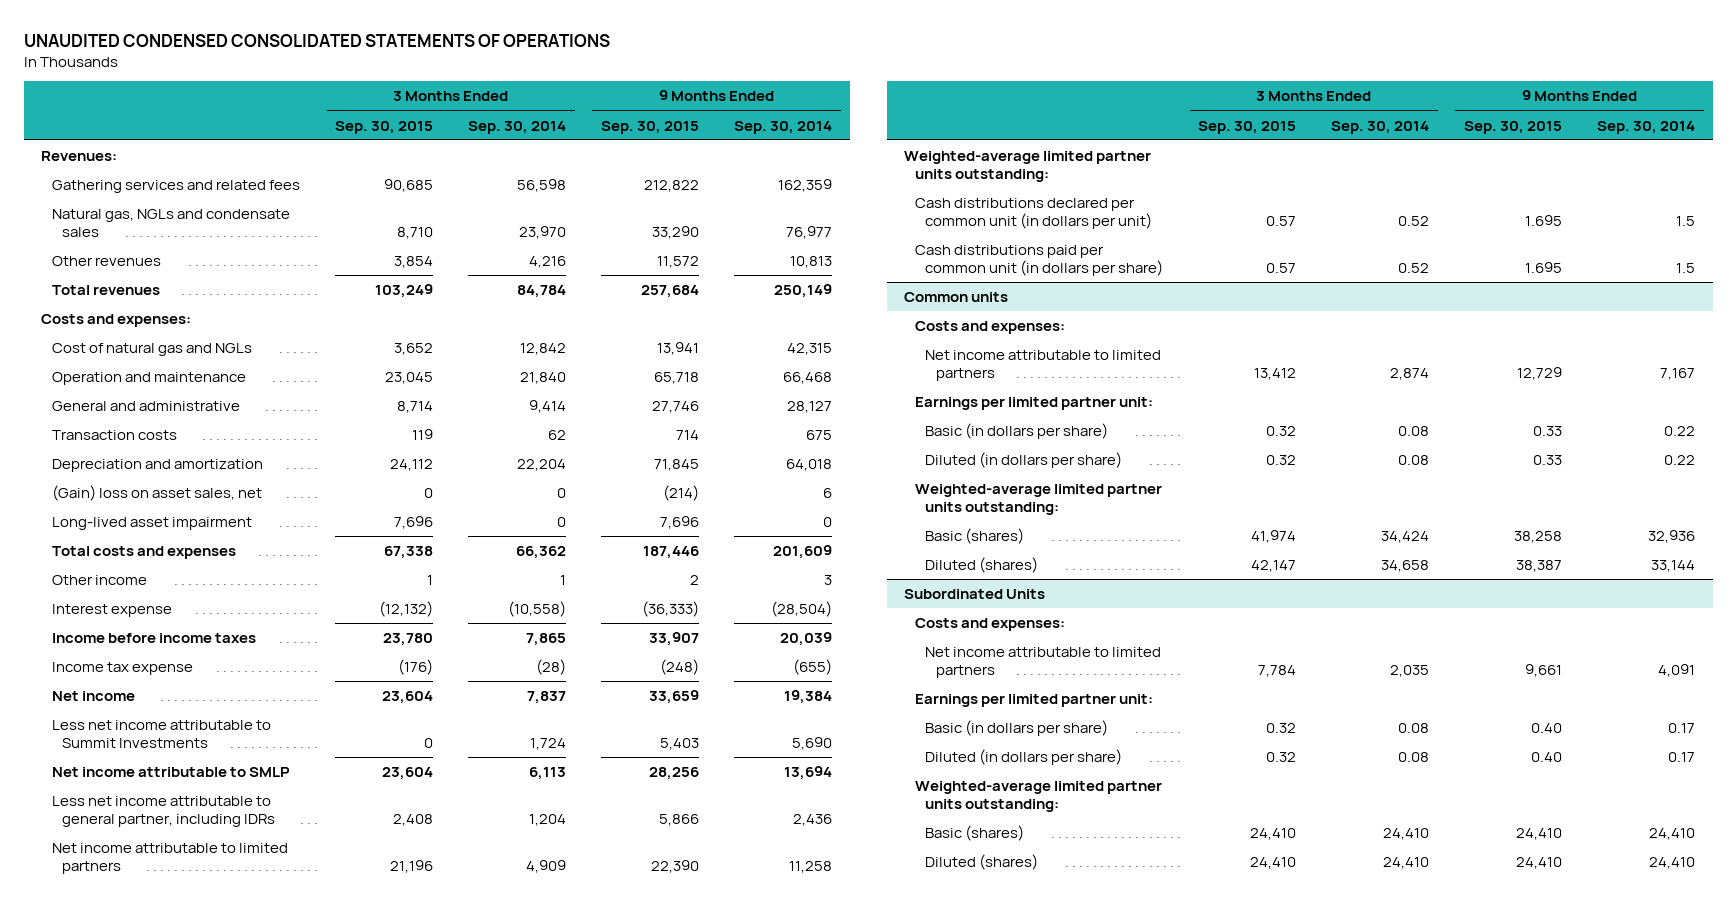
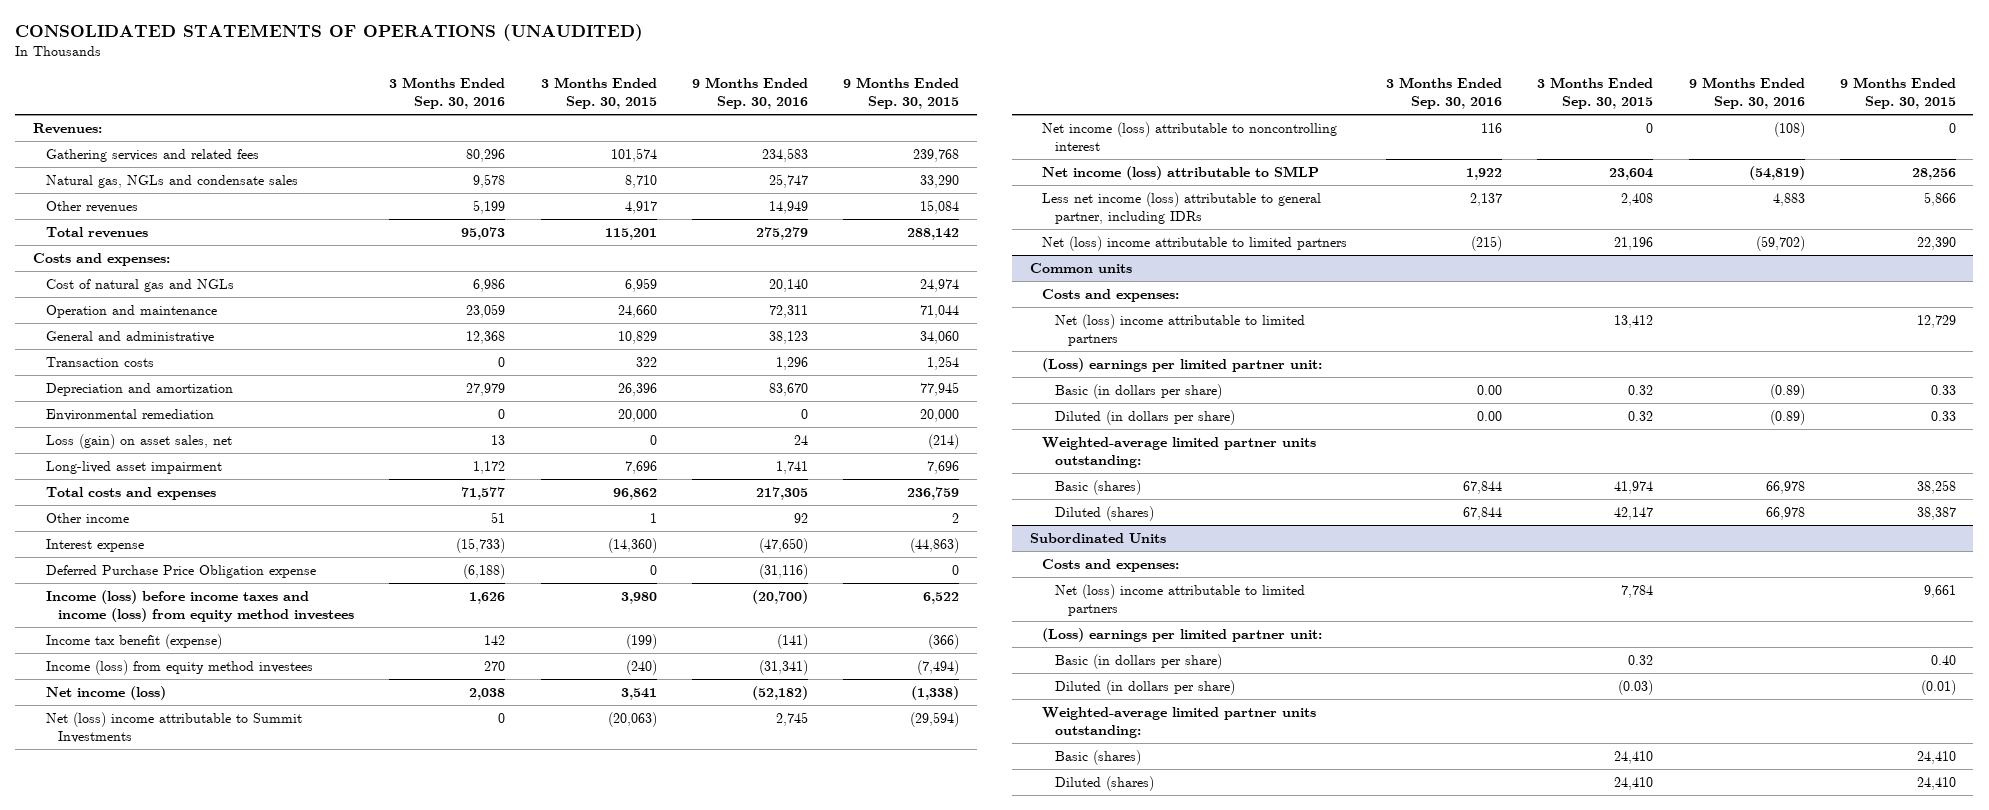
[23,33,610,47] UNAUDITED CONDENSED CONSOLIDATED STATEMENTS OF OPERATIONS -> [15,24,644,42] CONSOLIDATED STATEMENTS OF OPERATIONS (UNAUDITED)
[468,120,567,134] Sep. 30, 2014 -> none
[734,120,833,134] Sep. 30, 2014 -> none
none -> [389,77,506,110] 3 Months Ended Sep. 30, 2016
none -> [691,77,808,110] 9 Months Ended Sep. 30, 2016
[384,179,434,193] 90,685 -> [610,147,657,162] 101,574
[644,180,700,193] 212,822 -> [913,148,960,162] 239,768
[394,256,434,269] 3,854 -> [624,200,657,214] 4,917
[657,256,700,269] 11,572 -> [920,199,960,214] 15,084
[375,284,434,299] 103,249 -> [604,227,657,240] 115,201
[641,285,700,299] 257,684 -> [907,227,960,240] 288,142
[394,343,434,356] 3,652 -> [624,277,657,292] 6,959
[657,342,700,356] 13,941 -> [920,278,960,292] 24,974
[385,372,434,385] 23,045 -> [617,304,657,318] 24,660
[654,372,700,385] 65,718 -> [920,304,960,318] 71,044
[397,401,434,414] 8,714 -> [617,330,657,344] 10,829
[652,401,700,414] 27,746 -> [920,330,960,344] 34,060
[412,429,434,441] 119 -> [635,356,657,367] 322
[676,430,700,441] 714 -> [927,355,960,370] 1,254
[390,459,434,472] 24,112 -> [617,382,657,396] 26,396
[654,459,700,472] 71,845 -> [920,381,960,396] 77,945
none -> [45,408,214,421] Environmental remediation
[51,485,262,502] (Gain) loss on asset sales, net -> [45,433,232,449] Loss (gain) on asset sales, net
[384,546,434,560] 67,338 -> [612,487,657,500] 96,862
[643,546,700,560] 187,446 -> [907,486,960,500] 236,759
[904,151,1152,182] Weighted-average limited partner units outstanding: -> none
[914,198,1153,229] Cash distributions declared per common unit (in dollars per unit) -> none
[914,245,1164,276] Cash distributions paid per common unit (in dollars per share) -> none
[379,601,434,618] (12,132) -> [607,537,657,553] (14,360)
[642,601,700,618] (36,333) -> [910,537,960,553] (44,863)
none -> [45,564,316,578] Deferred Purchase Price Obligation expense
[51,633,256,644] Income before income taxes -> [45,589,355,622] Income (loss) before income taxes and income (loss) from equity method investees
[383,633,434,647] 23,780 -> [620,591,657,604] 3,980
[649,632,700,647] 33,907 -> [923,591,960,604] 6,522
[51,662,193,676] Income tax expense -> [45,633,222,649] Income tax benefit (expense)
[398,659,434,676] (176) -> [625,633,657,649] (199)
[660,659,700,676] (248) -> [928,633,960,649] (366)
none -> [45,659,313,675] Income (loss) from equity method investees
[51,691,135,702] Net income -> [45,685,166,700] Net income (loss)
[382,691,434,705] 23,604 -> [620,687,657,700] 3,541
[649,690,700,705] 33,659 -> [911,685,960,700] (1,338)
[51,720,271,748] Less net income attributable to Summit Investments -> [45,711,302,743] Net (loss) income attributable to Summit Investments
[424,737,434,748] 0 -> [607,711,657,727] (20,063)
[660,737,700,750] 5,403 -> [910,711,960,727] (29,594)
none -> [1042,121,1338,151] Net income (loss) attributable to noncontrolling interest
[51,767,290,778] Net income attributable to SMLP -> [1042,165,1320,180] Net income (loss) attributable to SMLP
[51,796,276,827] Less net income attributable to general partner, including IDRs -> [1042,191,1322,224] Less net income (loss) attributable to general partner, including IDRs
[51,843,288,874] Net income attributable to limited partners -> [1042,235,1348,251] Net (loss) income attributable to limited partners
[925,350,1162,381] Net income attributable to limited partners -> [1054,313,1305,346] Net (loss) income attributable to limited partners
[914,397,1153,411] Earnings per limited partner unit: -> [1042,357,1323,372] (Loss) earnings per limited partner unit:
[925,647,1162,678] Net income attributable to limited partners -> [1054,583,1305,616] Net (loss) income attributable to limited partners
[914,694,1153,708] Earnings per limited partner unit: -> [1042,627,1323,642] (Loss) earnings per limited partner unit:
[1266,752,1297,763] 0.32 -> [1618,679,1654,695] (0.03)
[1531,752,1563,763] 0.40 -> [1920,679,1956,695] (0.01)

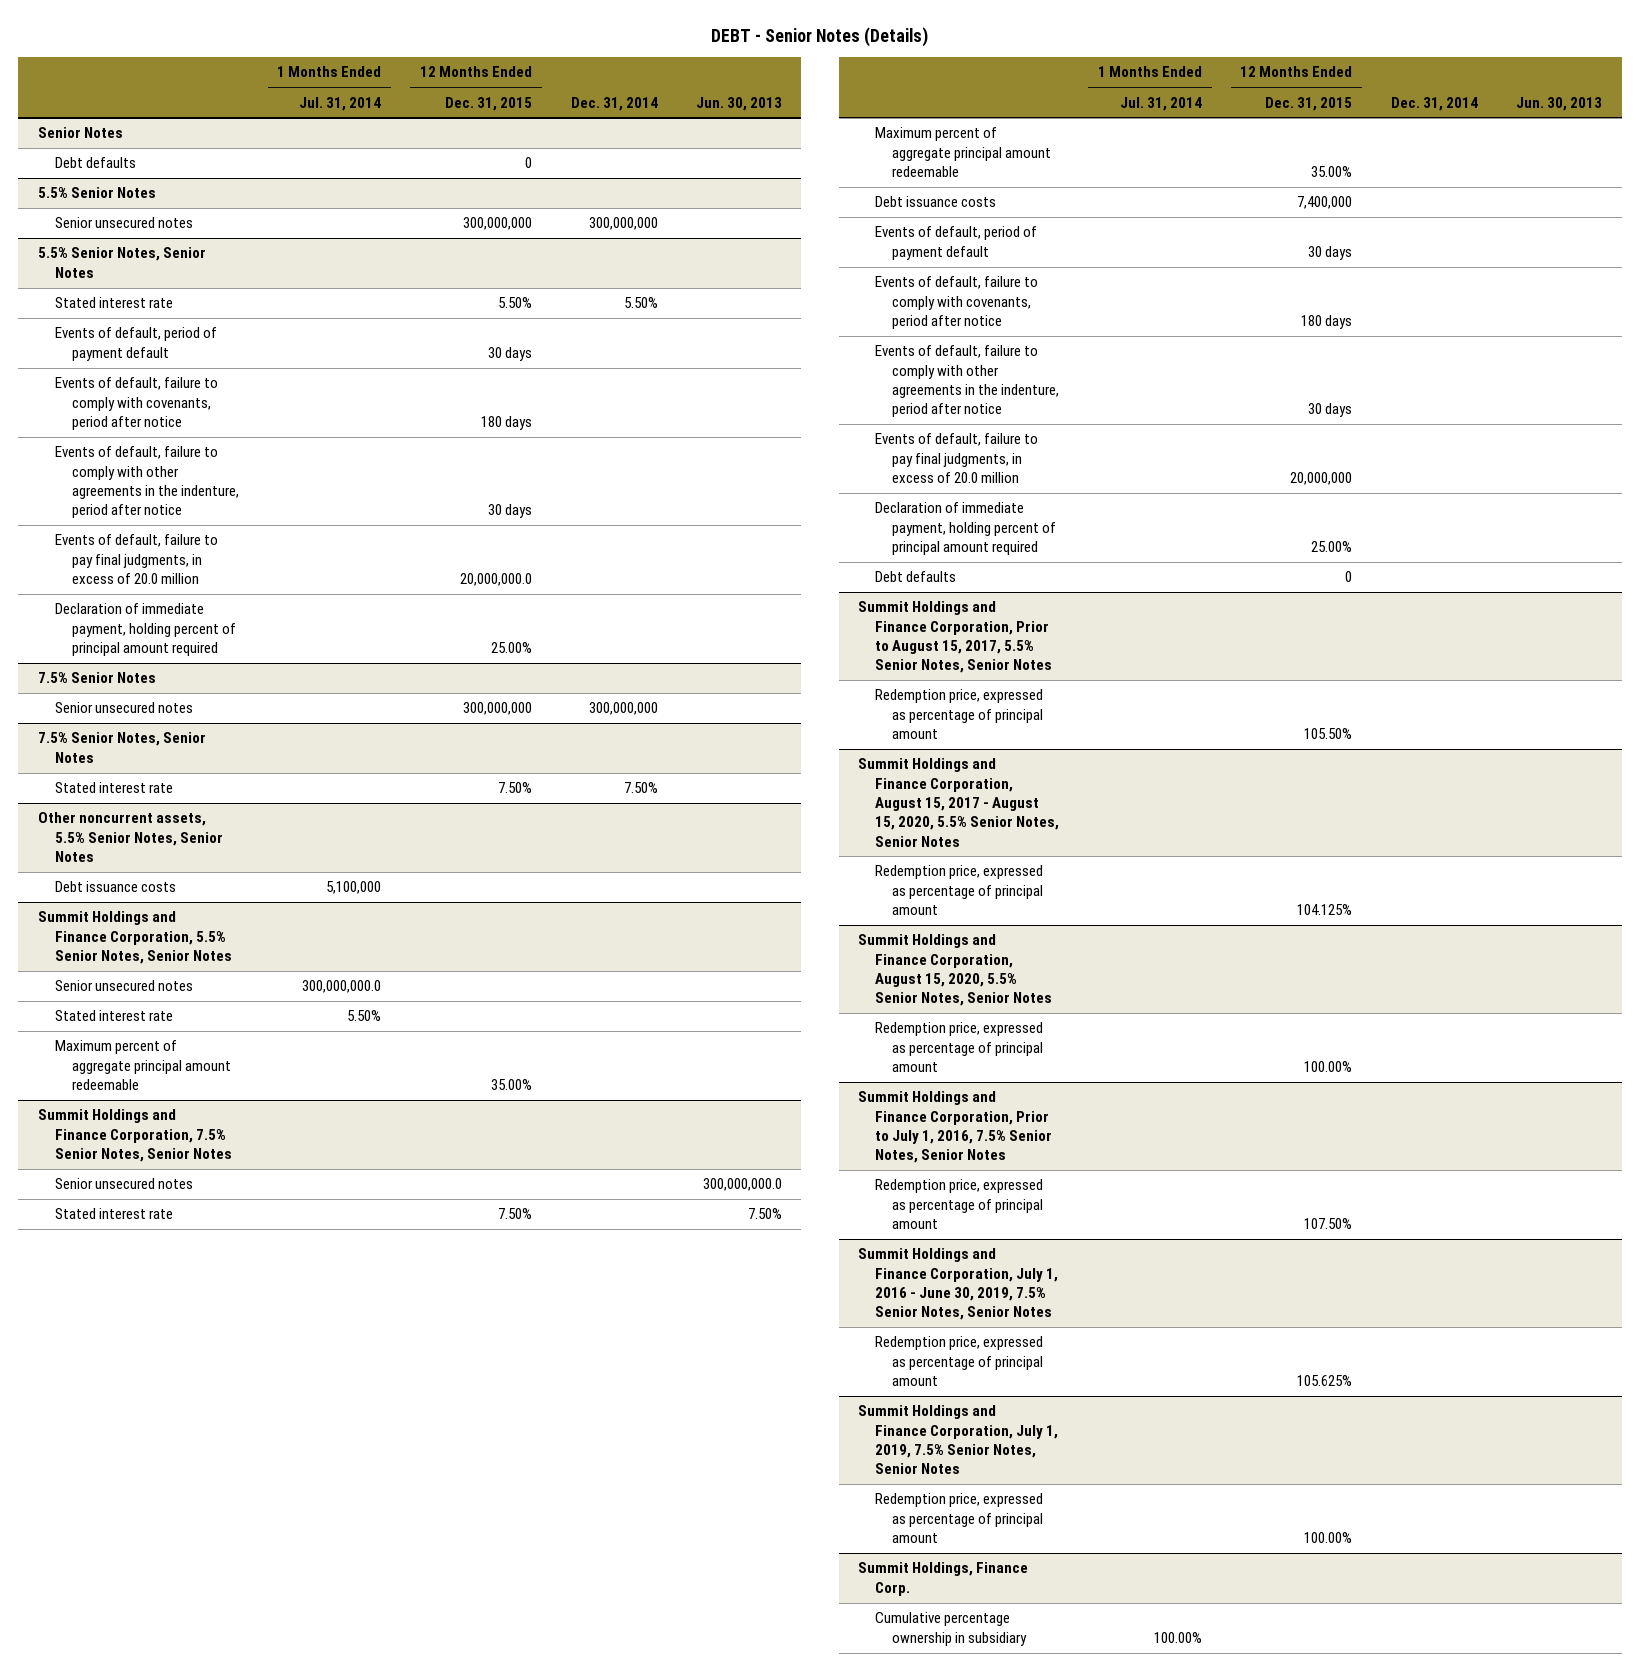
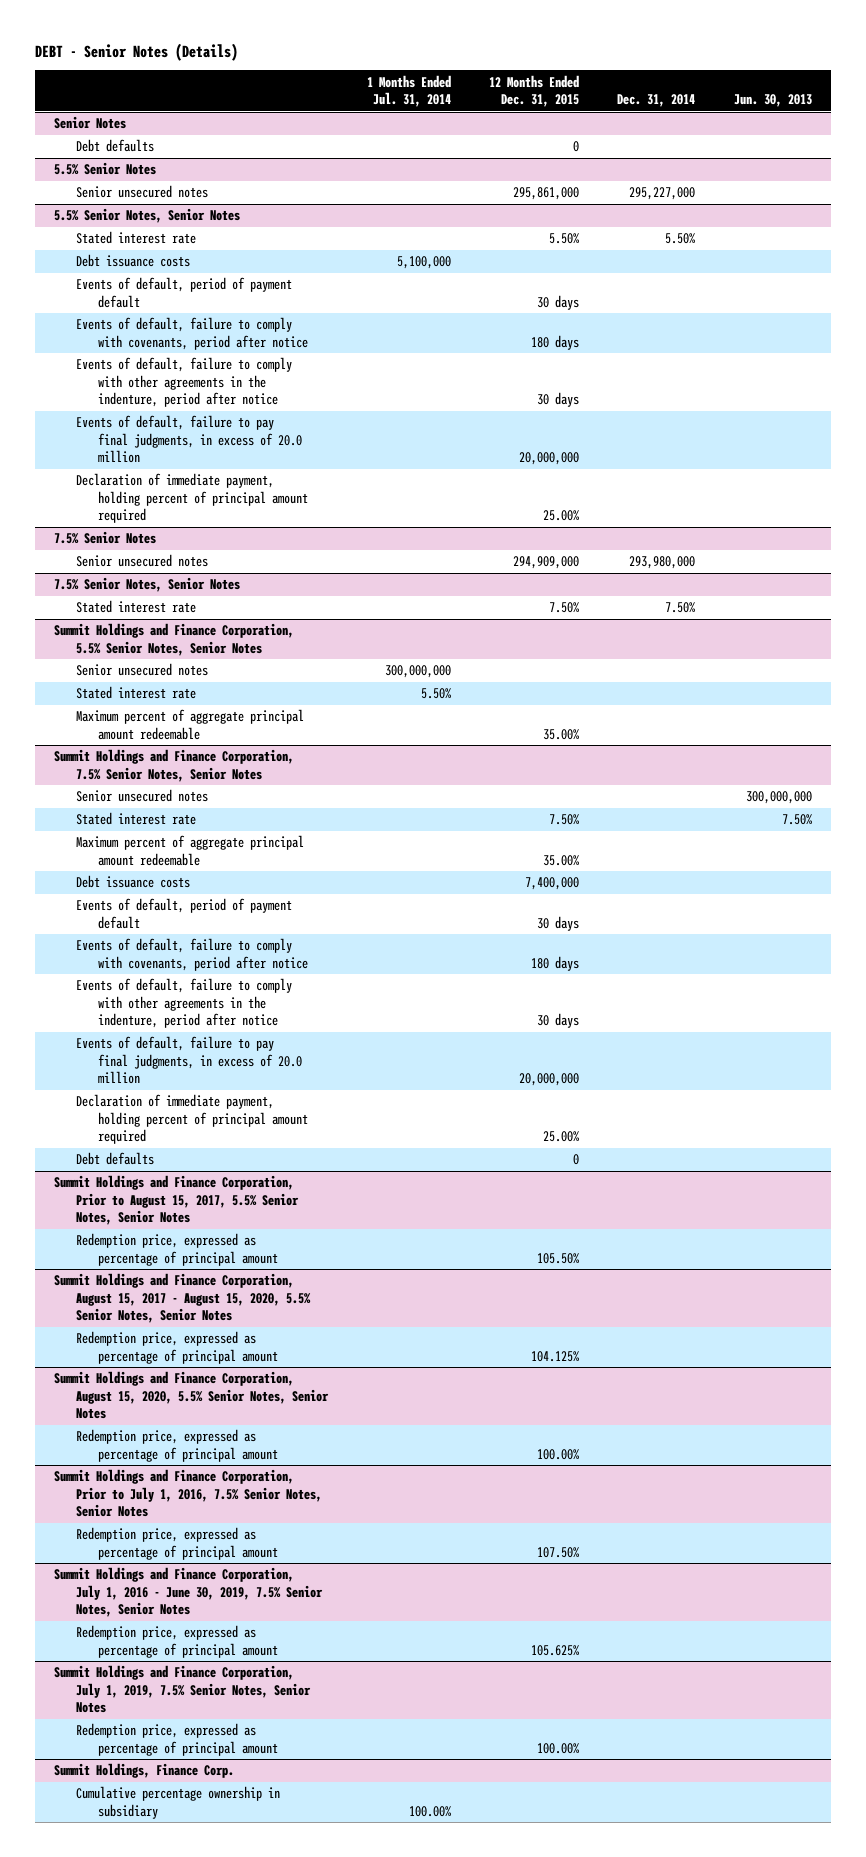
[463,217,533,231] 300,000,000 -> [512,187,579,201] 295,861,000
[588,217,658,231] 300,000,000 -> [629,187,696,201] 295,227,000
none -> [76,254,191,268] Debt issuance costs
[460,573,533,587] 20,000,000.0 -> [518,451,579,465] 20,000,000
[463,702,533,716] 300,000,000 -> [512,556,579,570] 294,909,000
[588,702,658,716] 300,000,000 -> [629,556,696,570] 293,980,000
[37,812,223,863] Other noncurrent assets, 5.5% Senior Notes, Senior Notes -> none
[54,881,176,893] Debt issuance costs -> none
[302,980,382,994] 300,000,000.0 -> [384,665,451,679] 300,000,000
[703,1178,783,1192] 300,000,000.0 -> [745,791,812,805] 300,000,000

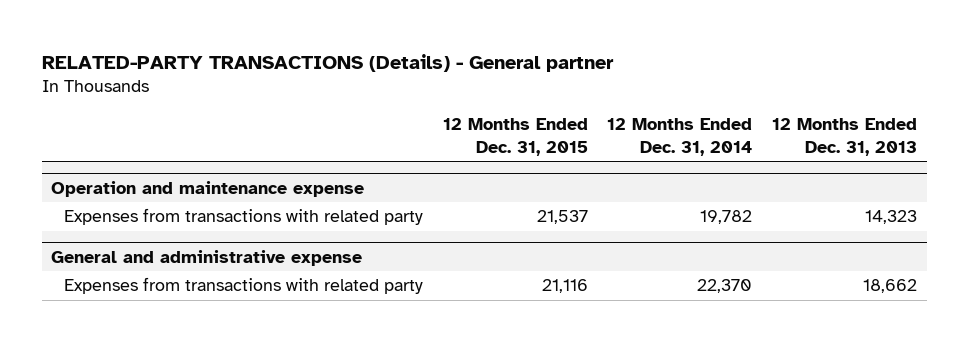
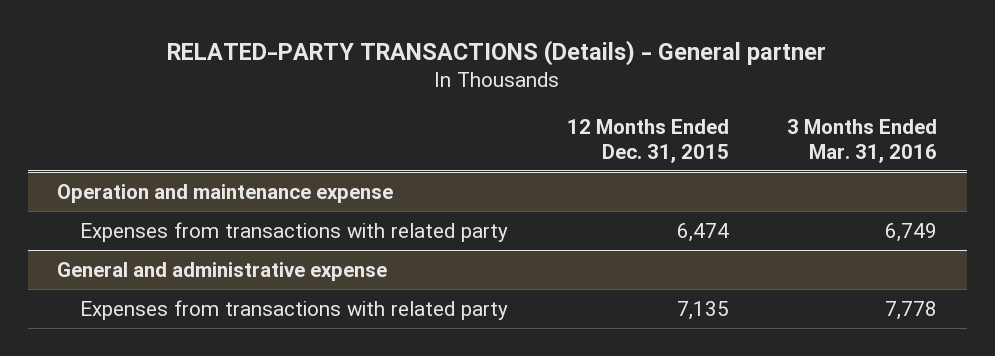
[607,118,753,156] 12 Months Ended Dec. 31, 2014 -> none
[771,118,917,156] 12 Months Ended Dec. 31, 2013 -> none
none -> [787,118,938,163] 3 Months Ended Mar. 31, 2016
[536,210,588,225] 21,537 -> [676,222,729,242] 6,474
[541,279,588,294] 21,116 -> [676,300,729,320] 7,135

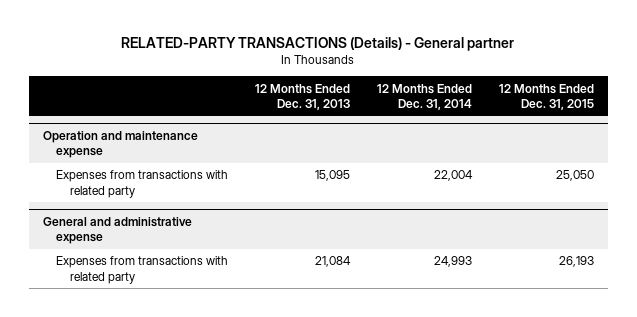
[787,118,938,163] 3 Months Ended Mar. 31, 2016 -> none
none -> [255,83,351,110] 12 Months Ended Dec. 31, 2013
none -> [377,83,473,110] 12 Months Ended Dec. 31, 2014
[676,222,729,242] 6,474 -> [556,170,595,182] 25,050
[676,300,729,320] 7,135 -> [559,256,595,268] 26,193

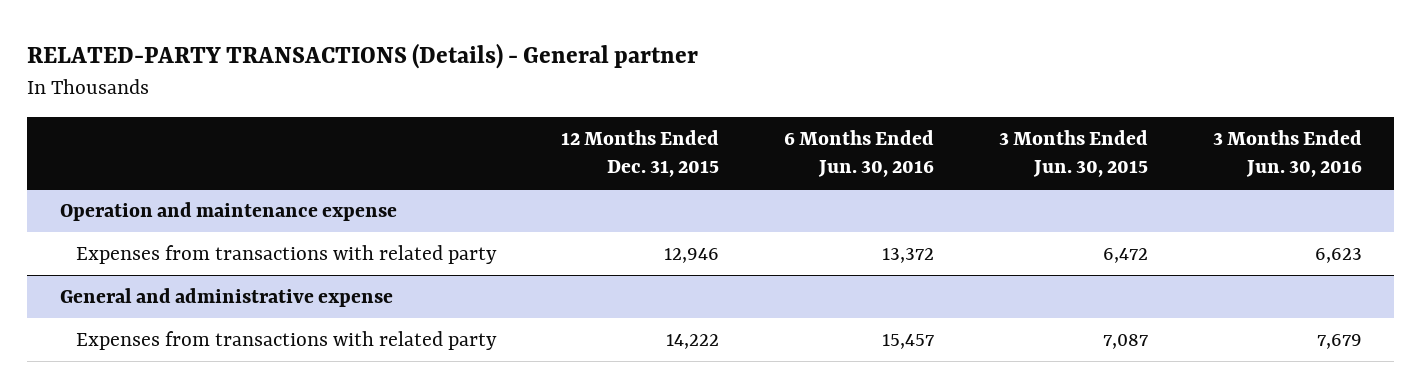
[255,83,351,110] 12 Months Ended Dec. 31, 2013 -> none
[377,83,473,110] 12 Months Ended Dec. 31, 2014 -> none
none -> [784,130,935,178] 6 Months Ended Jun. 30, 2016
none -> [998,130,1148,178] 3 Months Ended Jun. 30, 2015
none -> [1212,130,1362,178] 3 Months Ended Jun. 30, 2016
[556,170,595,182] 25,050 -> [664,248,720,264] 12,946
[559,256,595,268] 26,193 -> [666,334,720,350] 14,222

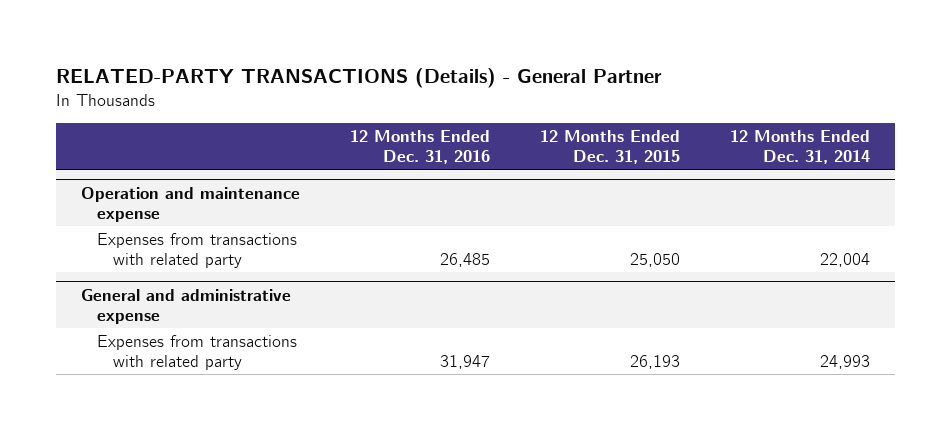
[27,42,699,69] RELATED-PARTY TRANSACTIONS (Details) - General partner -> [56,68,663,89] RELATED-PARTY TRANSACTIONS (Details) - General Partner
[784,130,935,178] 6 Months Ended Jun. 30, 2016 -> none
[998,130,1148,178] 3 Months Ended Jun. 30, 2015 -> none
[1212,130,1362,178] 3 Months Ended Jun. 30, 2016 -> none
none -> [350,130,491,165] 12 Months Ended Dec. 31, 2016
none -> [730,130,871,165] 12 Months Ended Dec. 31, 2014
[664,248,720,264] 12,946 -> [630,252,681,267] 25,050
[666,334,720,350] 14,222 -> [630,354,681,369] 26,193

